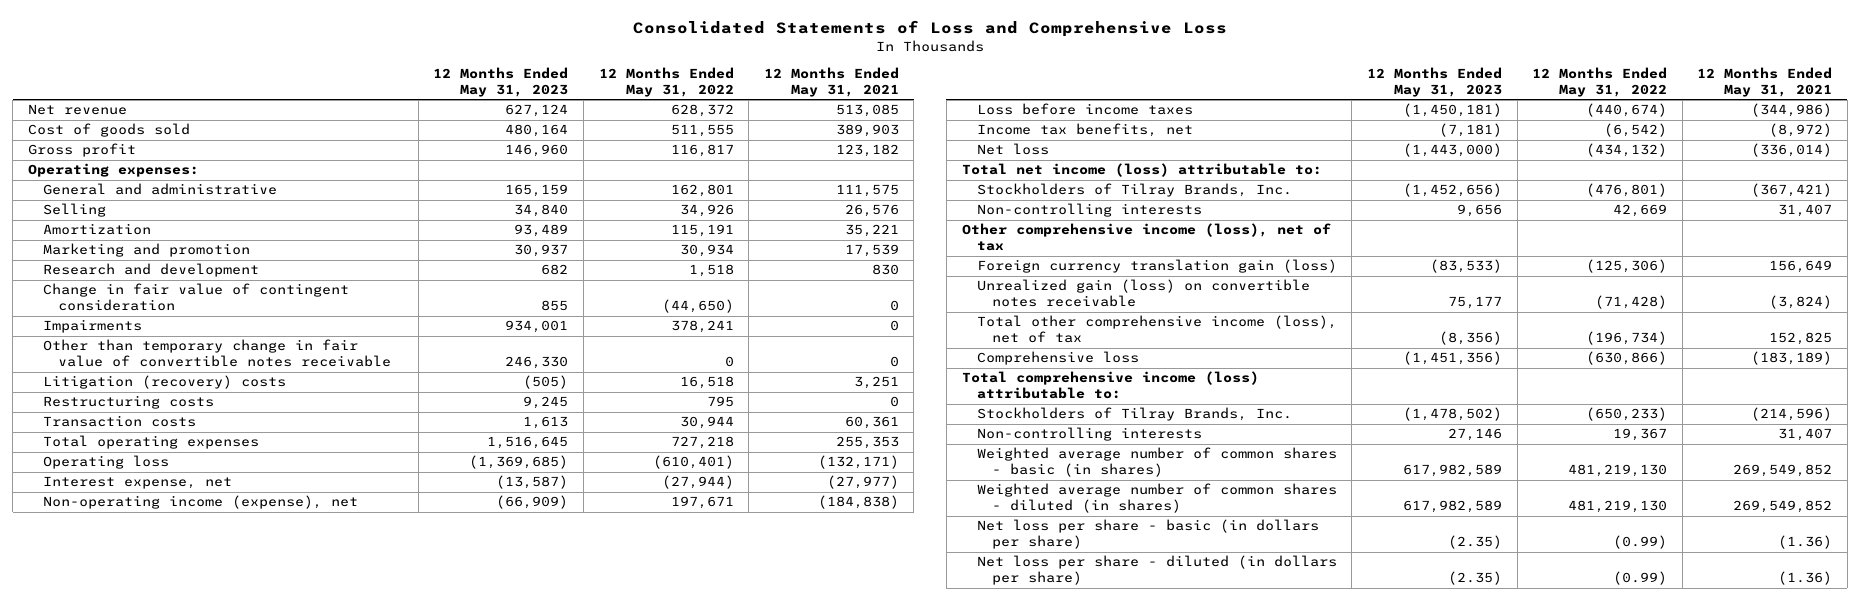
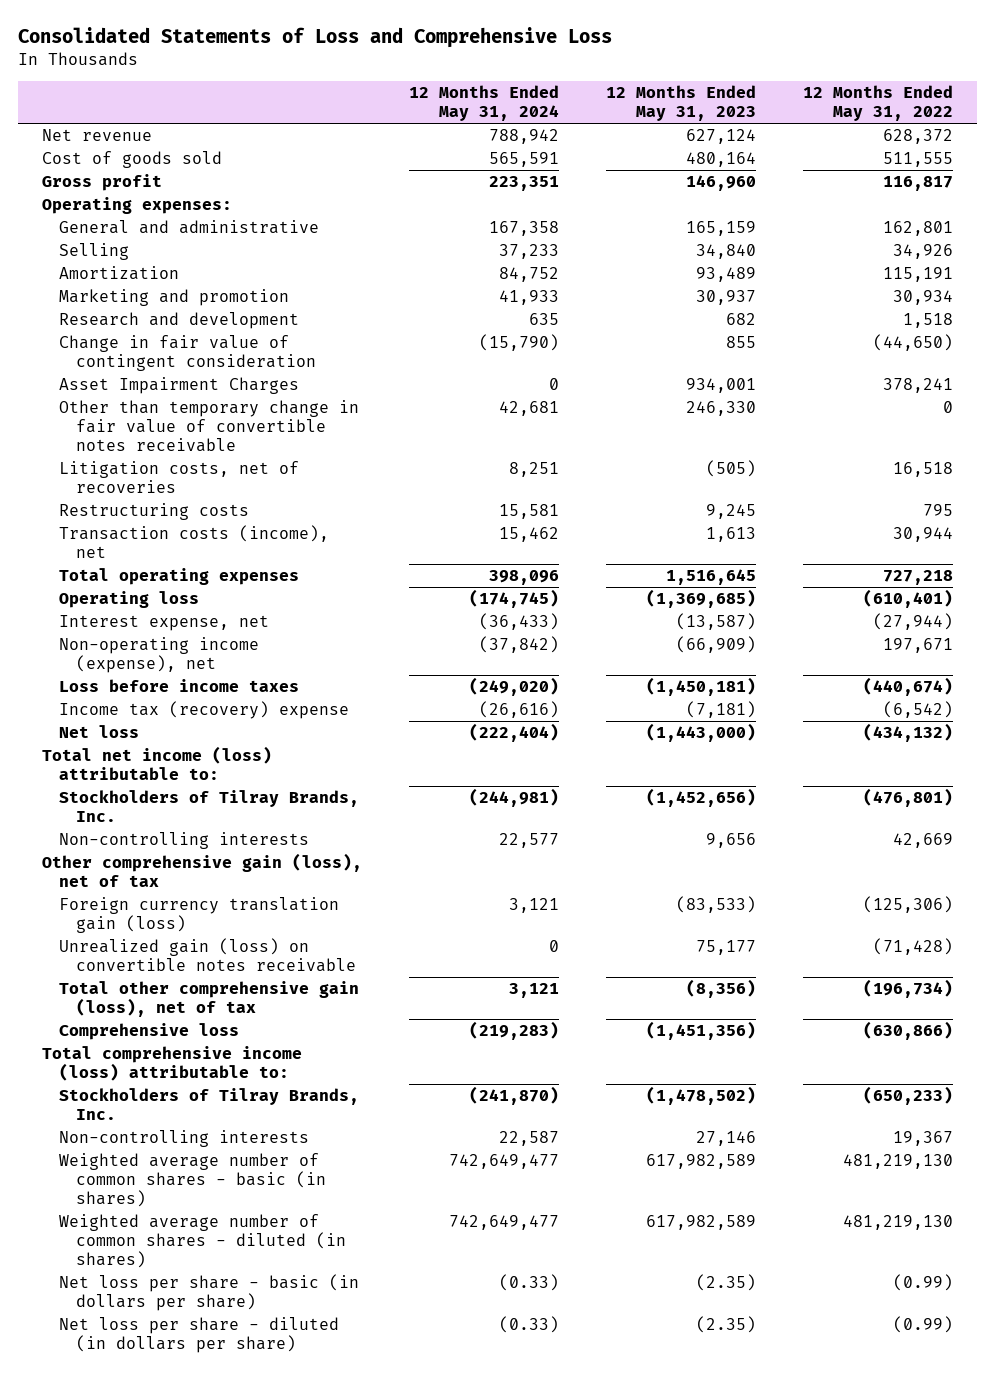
[763,67,899,98] 12 Months Ended May 31, 2021 -> none
none -> [409,85,560,122] 12 Months Ended May 31, 2024
[43,319,143,334] Impairments -> [59,377,300,395] Asset Impairment Charges
[43,375,287,390] Litigation (recovery) costs -> [59,461,300,494] Litigation costs, net of recoveries
[43,415,197,428] Transaction costs -> [59,525,330,559] Transaction costs (income), net
[976,123,1193,138] Income tax benefits, net -> [59,701,350,720] Income tax (recovery) expense
[961,223,1331,252] Other comprehensive income (loss), net of tax -> [41,853,362,888] Other comprehensive gain (loss), net of tax
[976,315,1337,344] Total other comprehensive income (loss), net of tax -> [59,981,360,1018] Total other comprehensive gain (loss), net of tax

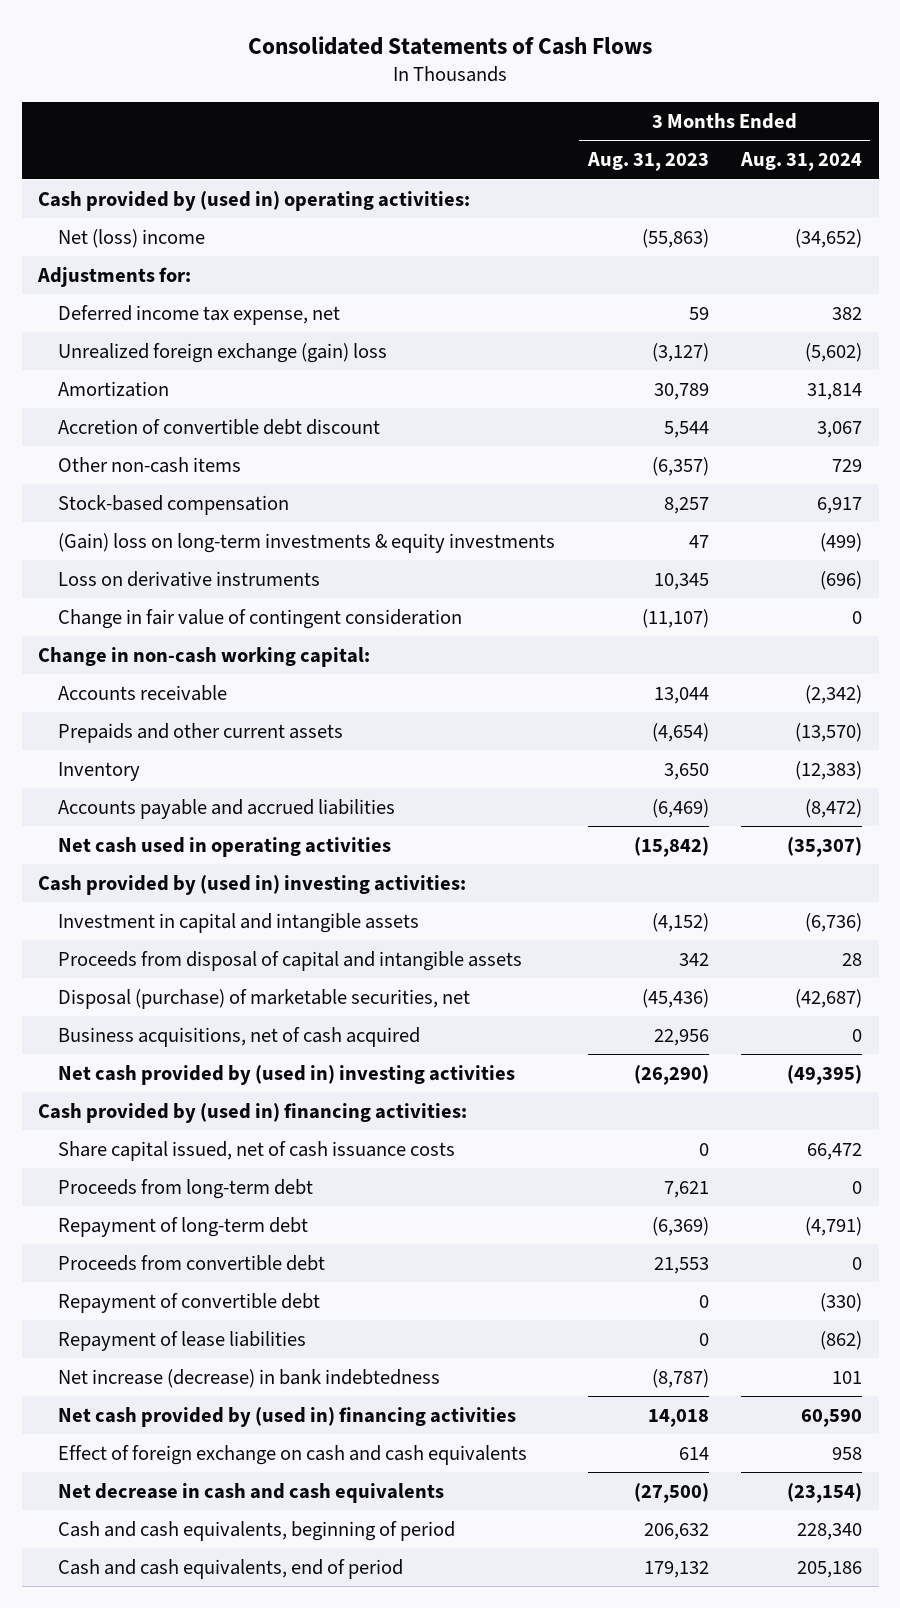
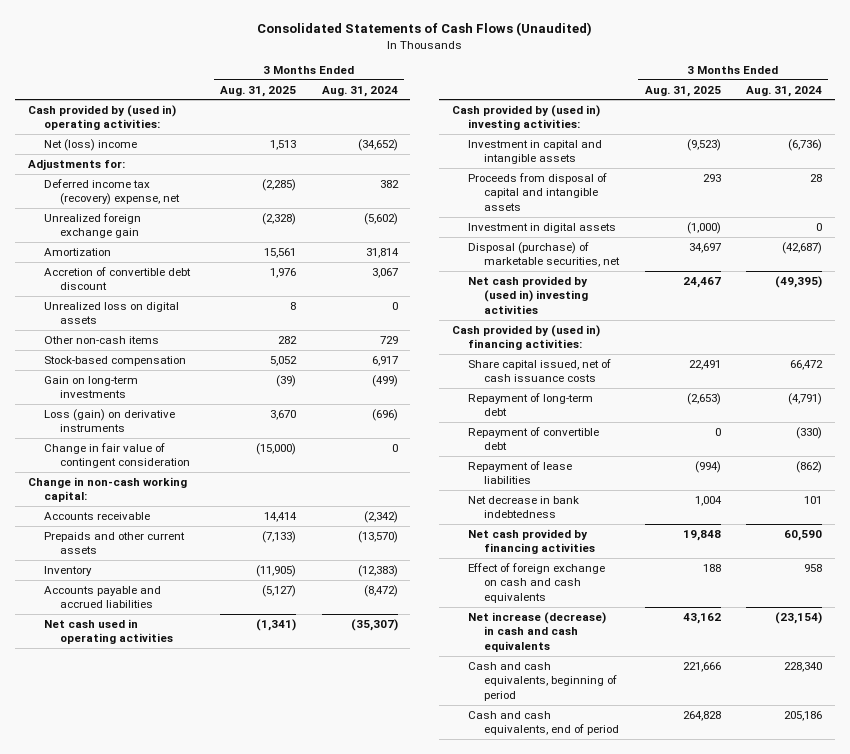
[248,35,653,55] Consolidated Statements of Cash Flows -> [256,22,592,37] Consolidated Statements of Cash Flows (Unaudited)
[586,152,709,172] Aug. 31, 2023 -> none
none -> [220,85,297,97] Aug. 31, 2025
[58,304,341,325] Deferred income tax expense, net -> [43,178,181,206] Deferred income tax (recovery) expense, net
[58,342,388,363] Unrealized foreign exchange (gain) loss -> [43,212,141,239] Unrealized foreign exchange gain
none -> [43,301,179,325] Unrealized loss on digital assets
[58,532,556,553] (Gain) loss on long-term investments & equity investments -> [43,375,138,399] Gain on long-term investments
[58,570,321,587] Loss on derivative instruments -> [43,408,175,433] Loss (gain) on derivative instruments
none -> [468,222,617,233] Investment in digital assets
[58,1026,421,1047] Business acquisitions, net of cash acquired -> none
[58,1178,314,1199] Proceeds from long-term debt -> none
[58,1254,326,1271] Proceeds from convertible debt -> none
[58,1368,441,1388] Net increase (decrease) in bank indebtedness -> [468,495,580,519] Net decrease in bank indebtedness
[58,1406,517,1427] Net cash provided by (used in) financing activities -> [468,528,596,555] Net cash provided by financing activities
[58,1482,445,1503] Net decrease in cash and cash equivalents -> [468,611,607,652] Net increase (decrease) in cash and cash equivalents

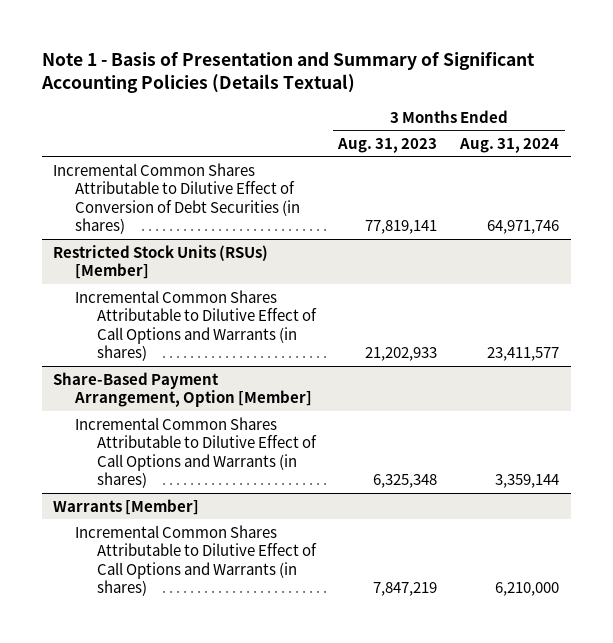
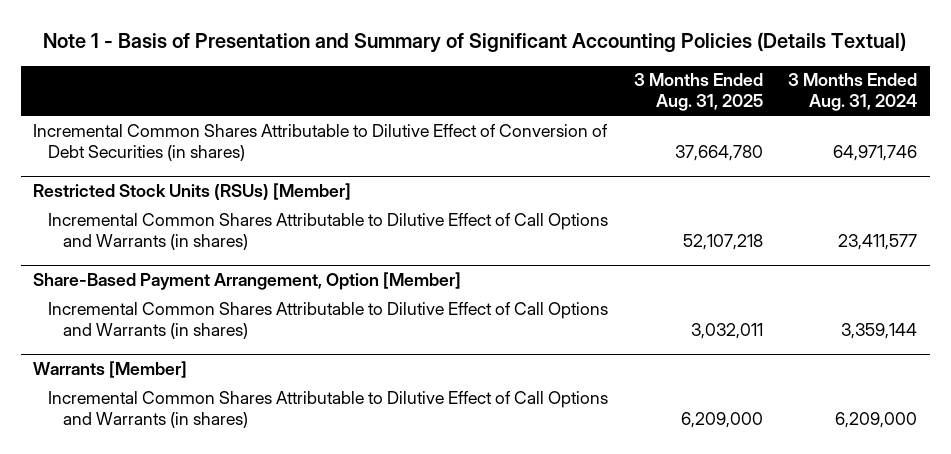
[337,137,438,153] Aug. 31, 2023 -> none
none -> [633,73,763,112] 3 Months Ended Aug. 31, 2025
[495,582,560,597] 6,210,000 -> [835,411,918,428] 6,209,000

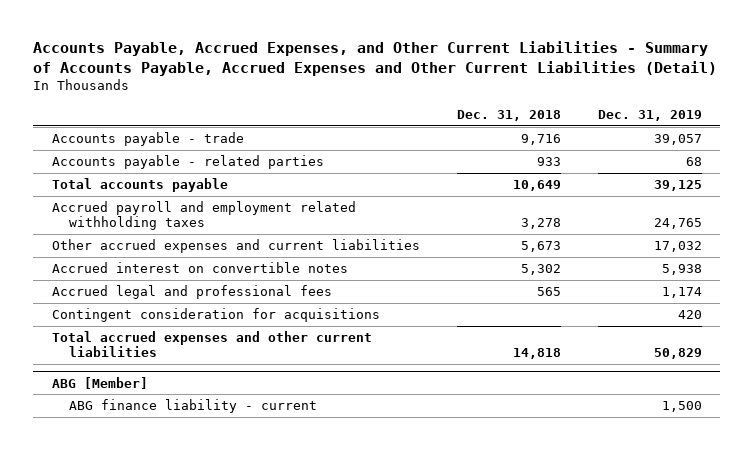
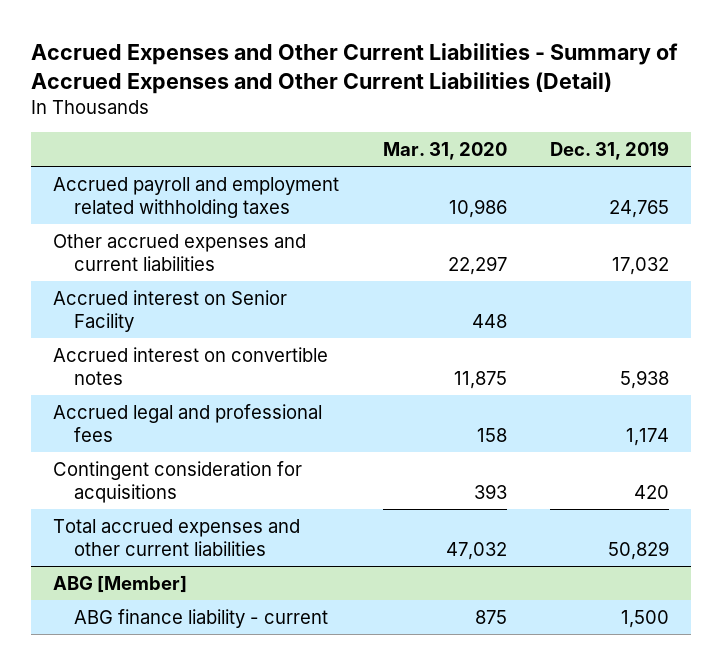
[33,40,718,76] Accounts Payable, Accrued Expenses, and Other Current Liabilities - Summary of Accounts Payable, Accrued Expenses and Other Current Liabilities (Detail) -> [31,43,679,94] Accrued Expenses and Other Current Liabilities - Summary of Accrued Expenses and Other Current Liabilities (Detail)
[456,109,561,121] Dec. 31, 2018 -> none
none -> [382,141,507,160] Mar. 31, 2020
[51,132,244,147] Accounts payable - trade -> none
[51,155,324,170] Accounts payable - related parties -> none
[51,178,228,193] Total accounts payable -> none
none -> [53,289,288,332] Accrued interest on Senior Facility

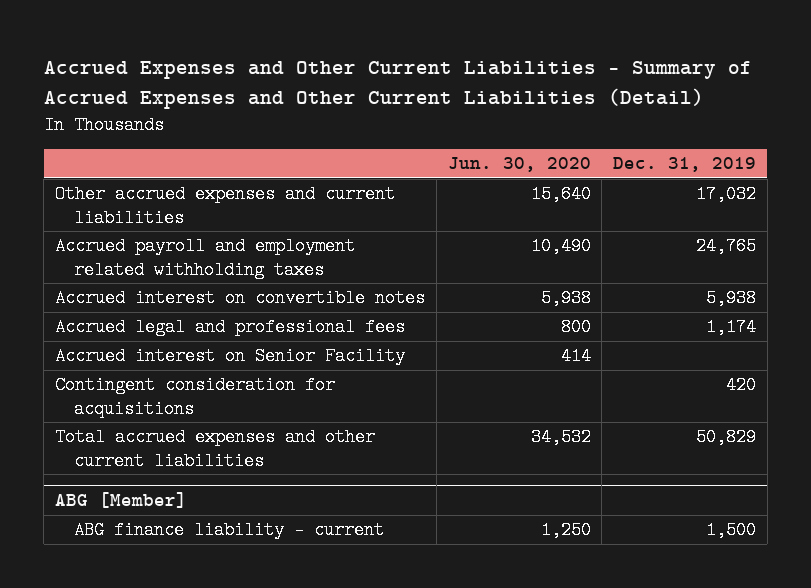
[382,141,507,160] Mar. 31, 2020 -> none
none -> [447,157,591,173] Jun. 30, 2020
[53,176,340,218] Accrued payroll and employment related withholding taxes -> [54,237,355,279] Accrued payroll and employment related withholding taxes
[53,289,288,332] Accrued interest on Senior Facility -> [54,347,405,366] Accrued interest on Senior Facility

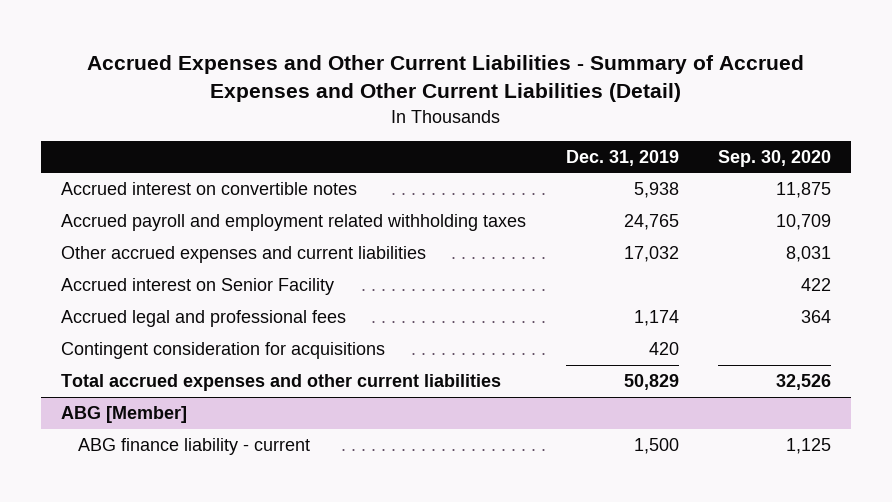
[447,157,591,173] Jun. 30, 2020 -> none
none -> [718,149,832,167] Sep. 30, 2020
[54,237,355,279] Accrued payroll and employment related withholding taxes -> [61,214,527,232] Accrued payroll and employment related withholding taxes
[54,185,395,227] Other accrued expenses and current liabilities -> [61,246,427,264] Other accrued expenses and current liabilities
[54,318,405,337] Accrued legal and professional fees -> [61,310,347,328] Accrued legal and professional fees

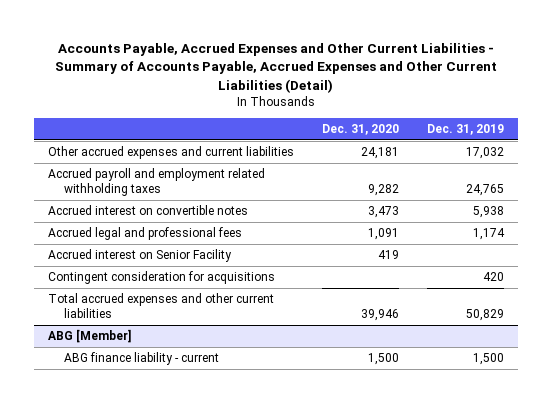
[87,54,805,103] Accrued Expenses and Other Current Liabilities - Summary of Accrued Expenses and Other Current Liabilities (Detail) -> [55,42,498,93] Accounts Payable, Accrued Expenses and Other Current Liabilities - Summary of Accounts Payable, Accrued Expenses and Other Current Liabilities (Detail)
[718,149,832,167] Sep. 30, 2020 -> none
none -> [322,123,400,135] Dec. 31, 2020
[61,214,527,232] Accrued payroll and employment related withholding taxes -> [48,168,266,197] Accrued payroll and employment related withholding taxes
[61,182,358,196] Accrued interest on convertible notes -> [48,205,249,216] Accrued interest on convertible notes
[61,278,335,296] Accrued interest on Senior Facility -> [48,249,233,263] Accrued interest on Senior Facility

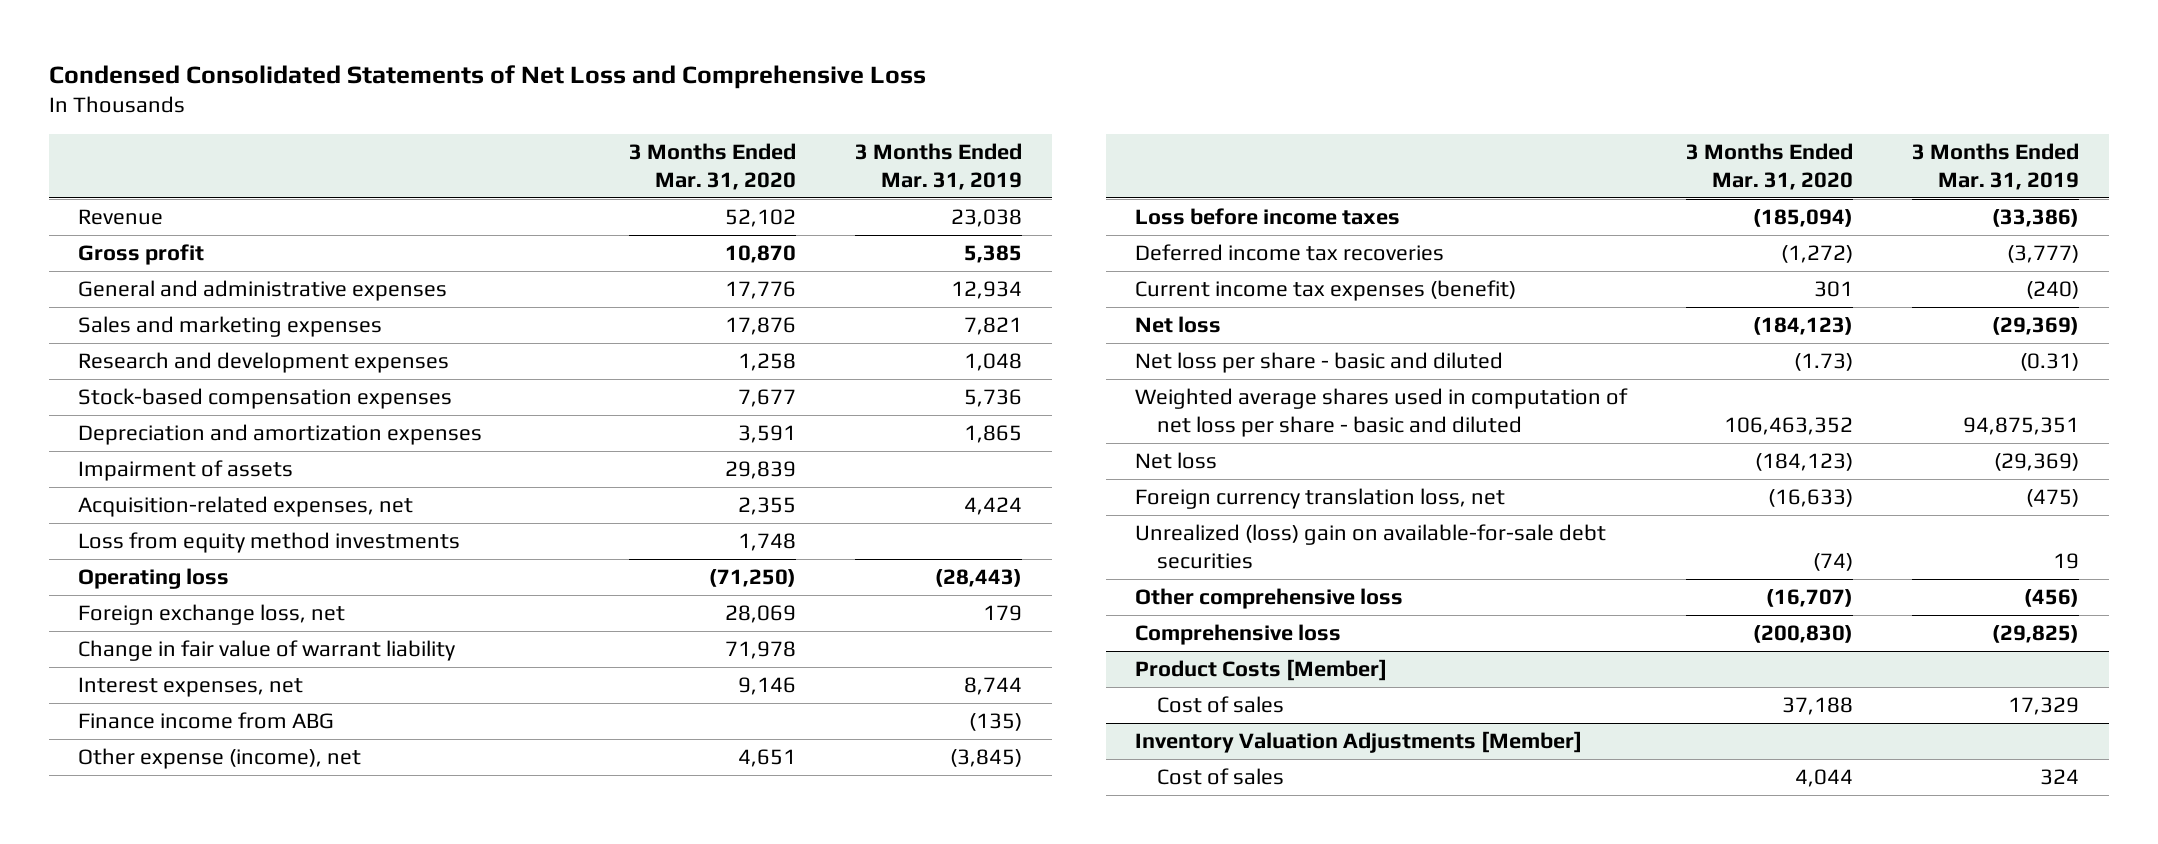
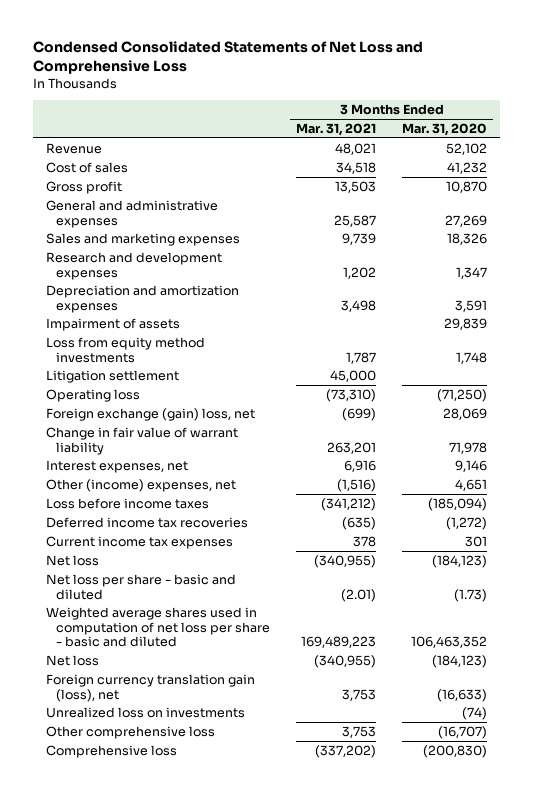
[855,143,1023,190] 3 Months Ended Mar. 31, 2019 -> none
none -> [296,122,377,136] Mar. 31, 2021
none -> [46,161,129,173] Cost of sales
[78,388,453,410] Stock-based compensation expenses -> none
[725,281,797,300] 17,776 -> [444,214,487,227] 27,269
[725,317,797,336] 17,876 -> [446,232,487,245] 18,326
[738,353,797,372] 1,258 -> [455,266,487,279] 1,347
[78,496,414,518] Acquisition-related expenses, net -> none
none -> [46,369,180,383] Litigation settlement
[78,604,346,626] Foreign exchange loss, net -> [46,407,256,421] Foreign exchange (gain) loss, net
[78,712,335,730] Finance income from ABG -> none
[78,748,362,770] Other expense (income), net -> [46,478,237,492] Other (income) expenses, net
[1135,280,1517,302] Current income tax expenses (benefit) -> [46,535,234,549] Current income tax expenses
[1135,524,1607,570] Unrealized (loss) gain on available-for-sale debt securities -> none
[1135,488,1506,510] Foreign currency translation loss, net -> [46,673,256,702] Foreign currency translation gain (loss), net
none -> [46,706,246,718] Unrealized loss on investments
[1135,659,1388,682] Product Costs [Member] -> none
[1156,696,1284,714] Cost of sales -> none
[1135,731,1583,754] Inventory Valuation Adjustments [Member] -> none
[1156,768,1284,786] Cost of sales -> none

